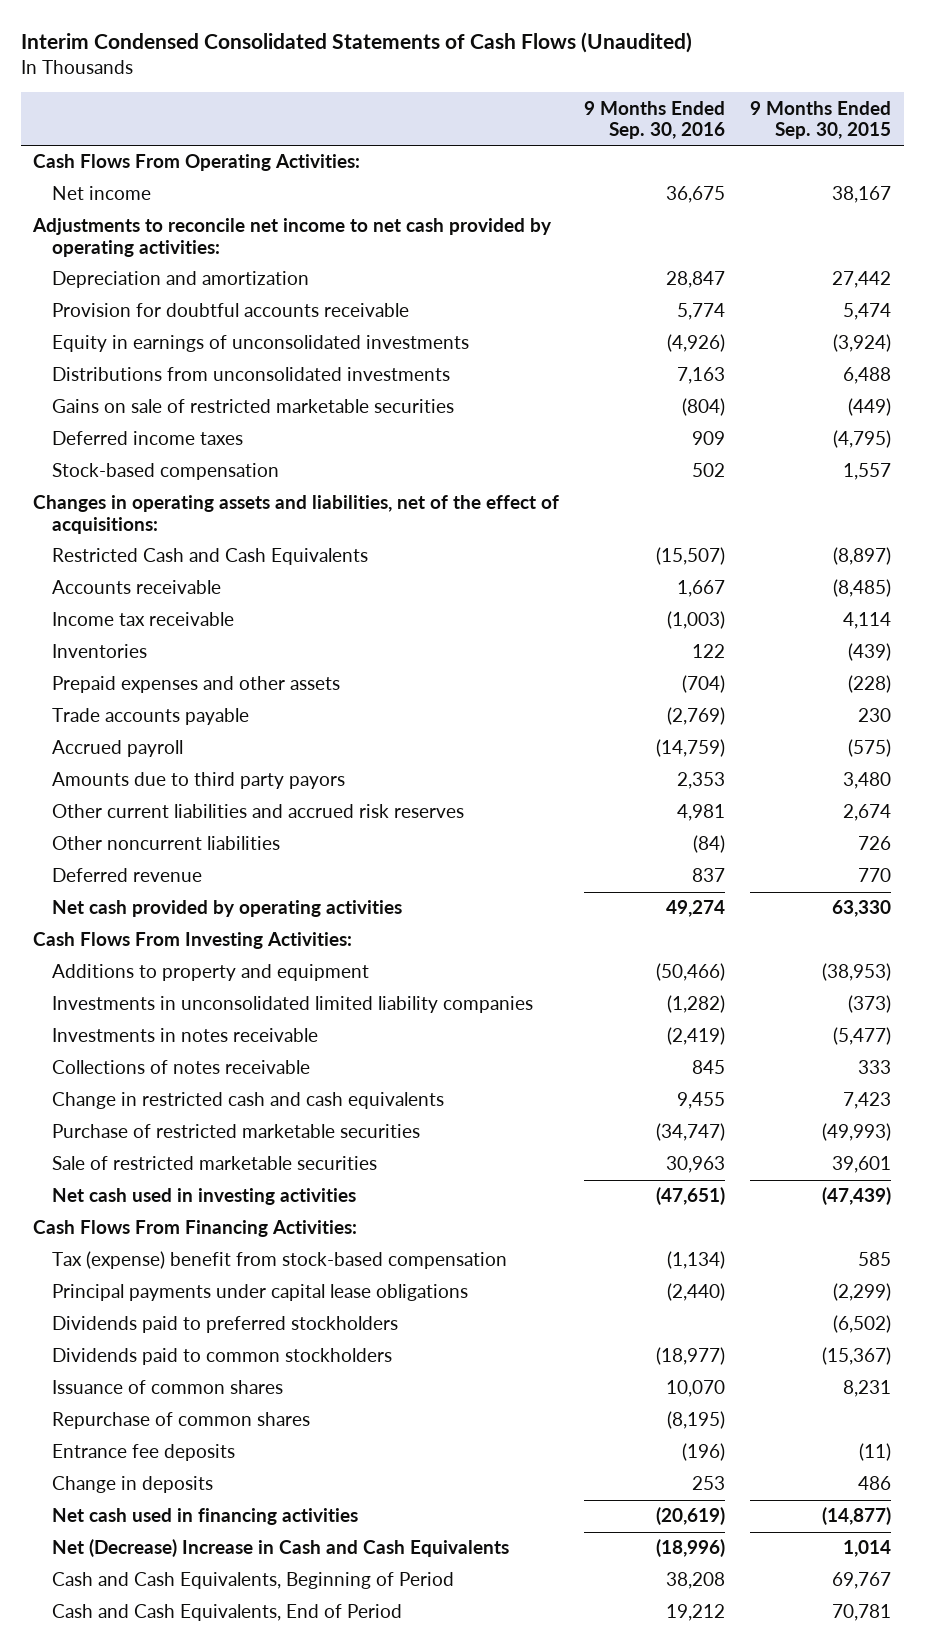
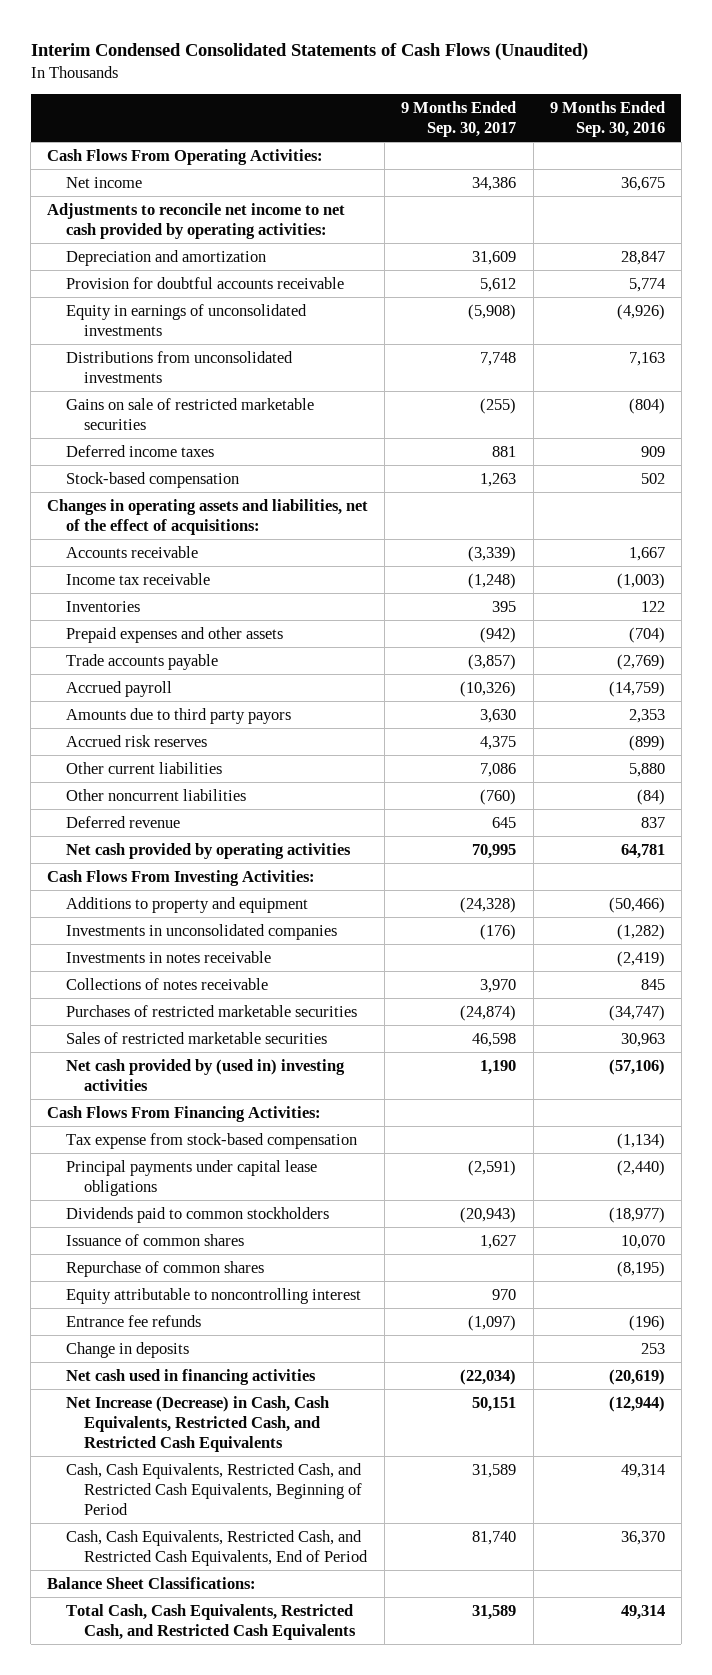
[750,100,892,140] 9 Months Ended Sep. 30, 2015 -> none
none -> [401,101,517,138] 9 Months Ended Sep. 30, 2017
[52,548,369,566] Restricted Cash and Cash Equivalents -> none
[52,804,465,819] Other current liabilities and accrued risk reserves -> none
none -> [65,734,207,747] Accrued risk reserves
none -> [65,761,222,774] Other current liabilities
[666,900,726,918] 49,274 -> [620,843,665,859] 64,781
[52,996,534,1014] Investments in unconsolidated limited liability companies -> [65,923,337,940] Investments in unconsolidated companies
[52,1092,445,1110] Change in restricted cash and cash equivalents -> none
[52,1124,421,1139] Purchase of restricted marketable securities -> [65,1004,357,1017] Purchases of restricted marketable securities
[52,1156,378,1171] Sale of restricted marketable securities -> [65,1031,327,1044] Sales of restricted marketable securities
[52,1188,357,1206] Net cash used in investing activities -> [65,1058,345,1091] Net cash provided by (used in) investing activities
[656,1187,726,1206] (47,651) -> [608,1058,665,1075] (57,106)
[52,1251,508,1270] Tax (expense) benefit from stock-based compensation -> [65,1132,357,1149] Tax expense from stock-based compensation
[52,1316,399,1334] Dividends paid to preferred stockholders -> none
none -> [65,1287,361,1304] Equity attributable to noncontrolling interest
[52,1444,236,1462] Entrance fee deposits -> [65,1314,201,1327] Entrance fee refunds
[52,1539,510,1558] Net (Decrease) Increase in Cash and Cash Equivalents -> [65,1395,329,1452] Net Increase (Decrease) in Cash, Cash Equivalents, Restricted Cash, and Restricted Cash Equivalents
[656,1539,726,1558] (18,996) -> [608,1395,665,1412] (12,944)
[52,1572,455,1590] Cash and Cash Equivalents, Beginning of Period -> [65,1462,363,1515] Cash, Cash Equivalents, Restricted Cash, and Restricted Cash Equivalents, Beginning of Period
[666,1572,726,1590] 38,208 -> [620,1463,665,1478] 49,314
[52,1604,403,1622] Cash and Cash Equivalents, End of Period -> [65,1529,369,1566] Cash, Cash Equivalents, Restricted Cash, and Restricted Cash Equivalents, End of Period
[666,1604,726,1622] 19,212 -> [620,1530,665,1545] 36,370
none -> [47,1576,257,1589] Balance Sheet Classifications:
none -> [65,1603,357,1640] Total Cash, Cash Equivalents, Restricted Cash, and Restricted Cash Equivalents

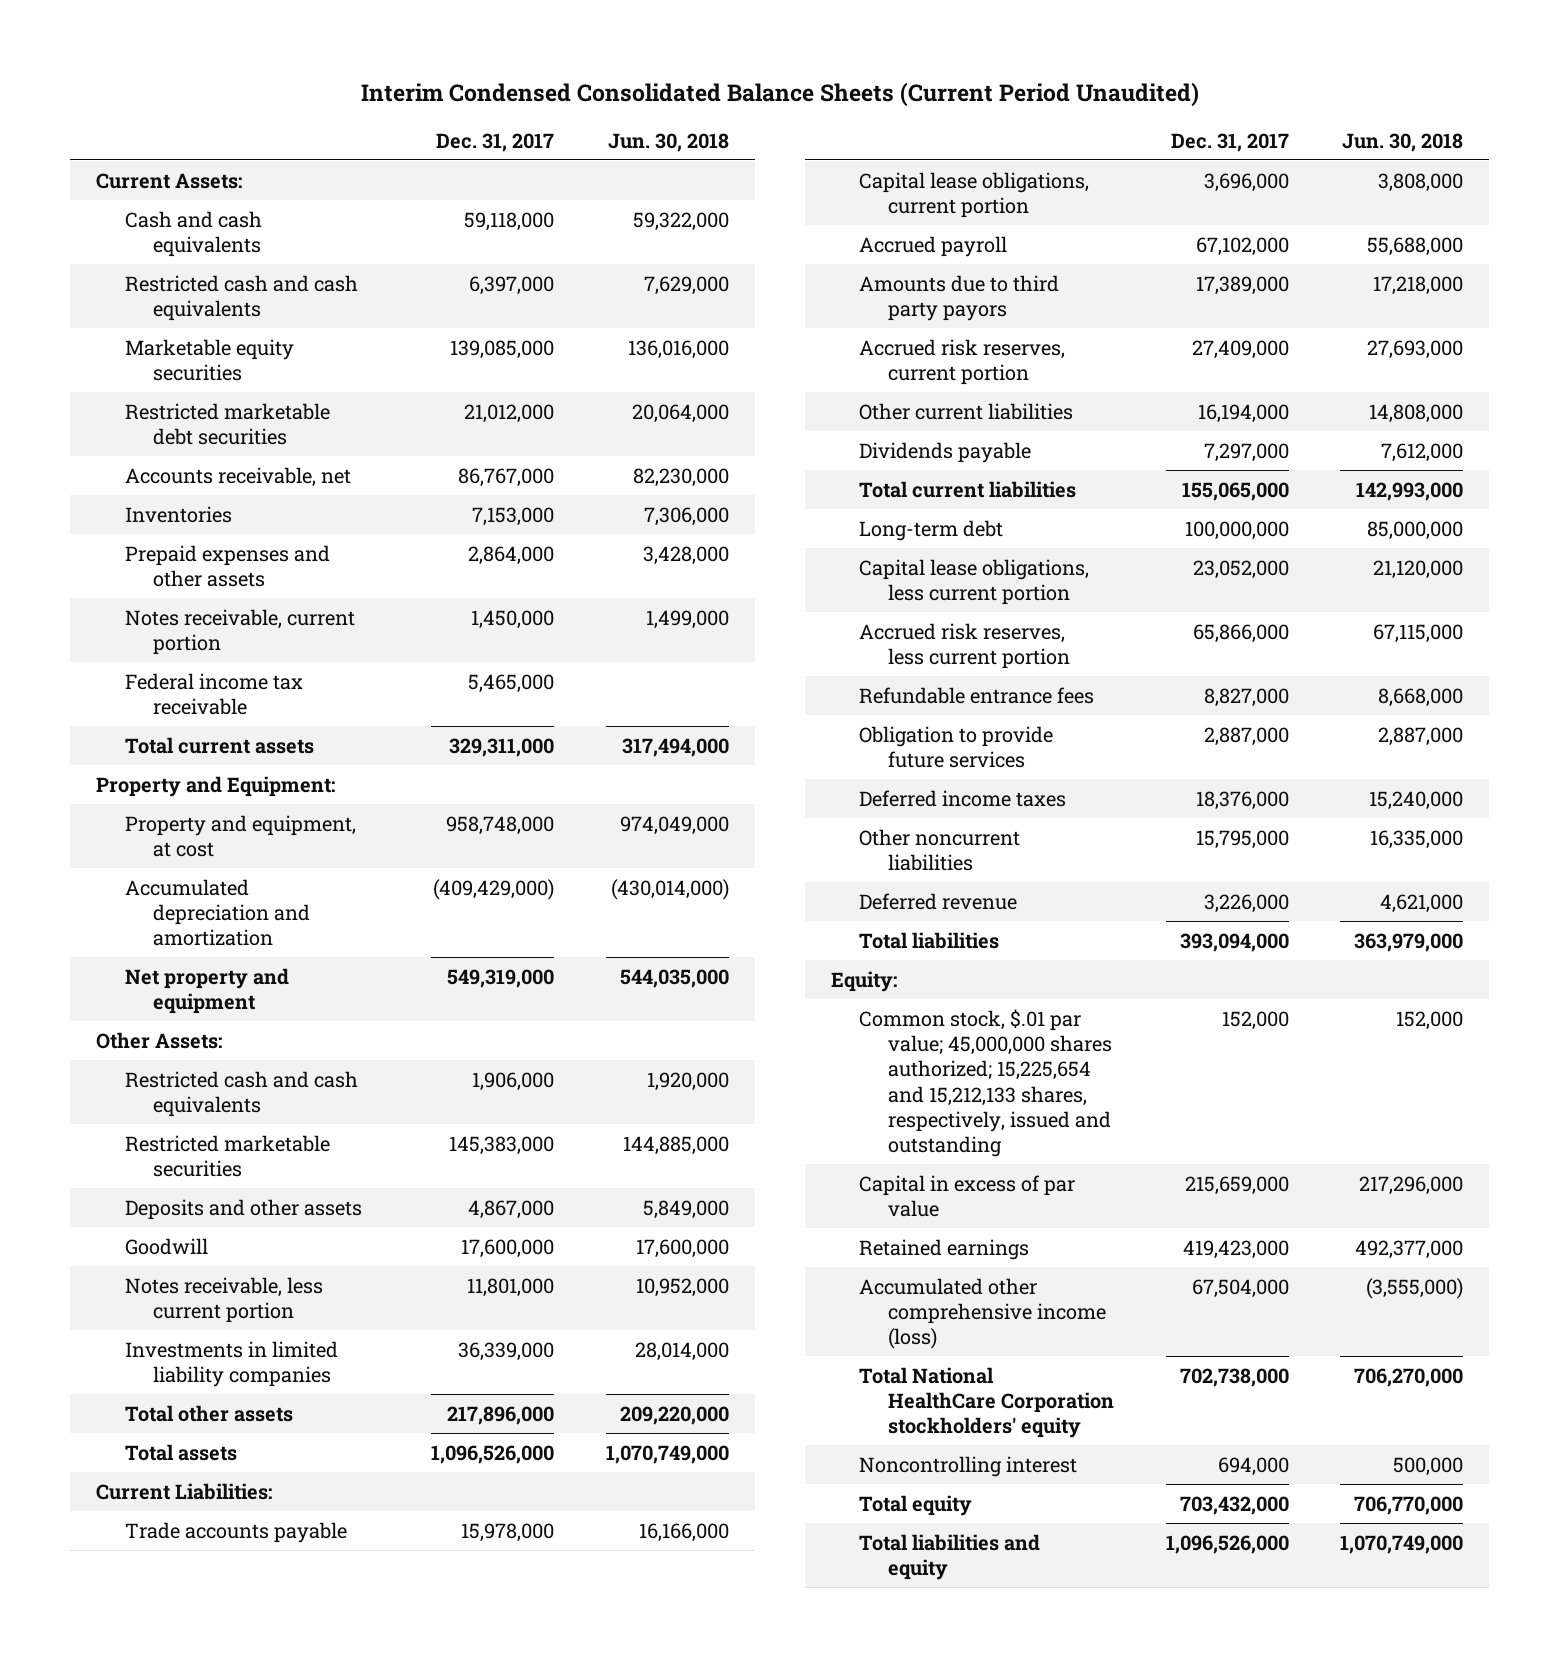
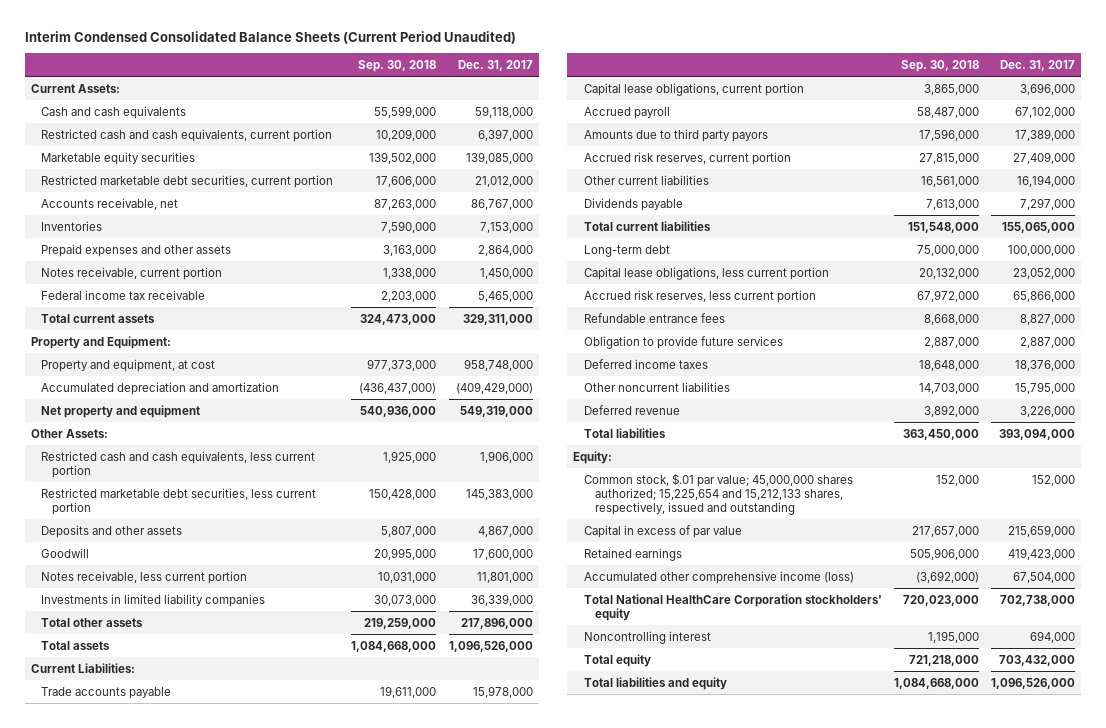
[607,132,729,152] Jun. 30, 2018 -> none
none -> [358,60,437,73] Sep. 30, 2018
[124,274,358,321] Restricted cash and cash equivalents -> [41,128,333,142] Restricted cash and cash equivalents, current portion
[124,402,330,445] Restricted marketable debt securities -> [41,174,334,188] Restricted marketable debt securities, current portion
[124,1070,358,1117] Restricted cash and cash equivalents -> [41,450,316,478] Restricted cash and cash equivalents, less current portion
[124,1134,330,1177] Restricted marketable securities -> [41,487,317,515] Restricted marketable debt securities, less current portion

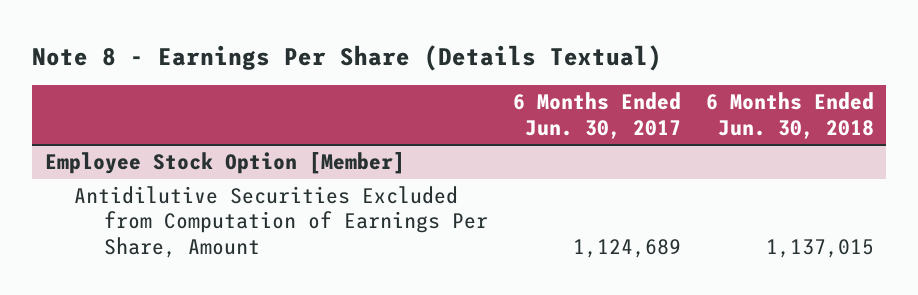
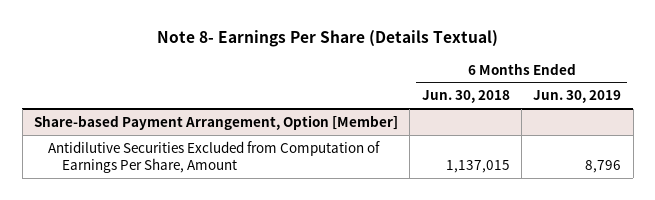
[32,44,663,71] Note 8 - Earnings Per Share (Details Textual) -> [156,30,498,48] Note 8- Earnings Per Share (Details Textual)
[512,92,681,139] 6 Months Ended Jun. 30, 2017 -> none
none -> [533,90,622,104] Jun. 30, 2019
[44,152,405,175] Employee Stock Option [Member] -> [33,114,398,130] Share-based Payment Arrangement, Option [Member]

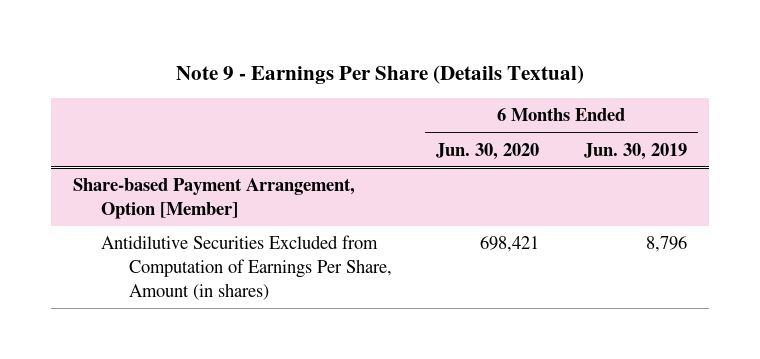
[156,30,498,48] Note 8- Earnings Per Share (Details Textual) -> [175,64,584,84] Note 9 - Earnings Per Share (Details Textual)
[421,90,510,104] Jun. 30, 2018 -> none
none -> [436,142,540,160] Jun. 30, 2020
[47,140,380,173] Antidilutive Securities Excluded from Computation of Earnings Per Share, Amount -> [101,235,393,300] Antidilutive Securities Excluded from Computation of Earnings Per Share, Amount (in shares)

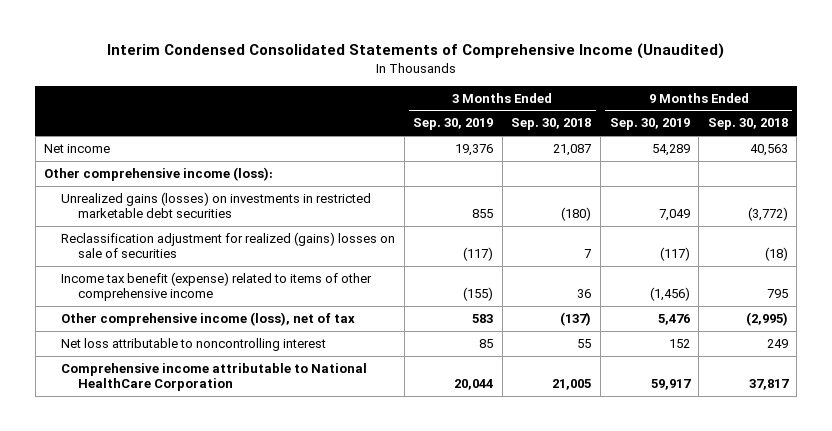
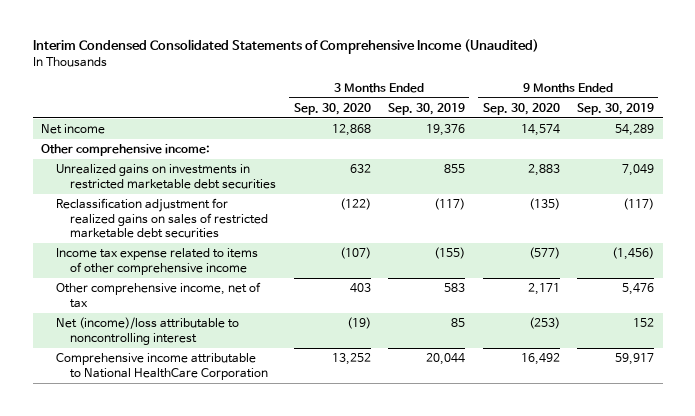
[511,118,592,131] Sep. 30, 2018 -> none
[707,118,788,131] Sep. 30, 2018 -> none
none -> [293,102,371,115] Sep. 30, 2020
none -> [482,102,560,115] Sep. 30, 2020
[44,167,274,182] Other comprehensive income (loss): -> [41,144,211,157] Other comprehensive income:
[60,192,371,219] Unrealized gains (losses) on investments in restricted marketable debt securities -> [55,164,277,189] Unrealized gains on investments in restricted marketable debt securities
[60,232,395,259] Reclassification adjustment for realized (gains) losses on sale of securities -> [55,198,269,238] Reclassification adjustment for realized gains on sales of restricted marketable debt securities
[60,272,372,302] Income tax benefit (expense) related to items of other comprehensive income -> [55,248,258,275] Income tax expense related to items of other comprehensive income
[60,312,355,327] Other comprehensive income (loss), net of tax -> [55,282,261,308] Other comprehensive income, net of tax
[60,338,326,352] Net loss attributable to noncontrolling interest -> [55,317,239,345] Net (income)/loss attributable to noncontrolling interest

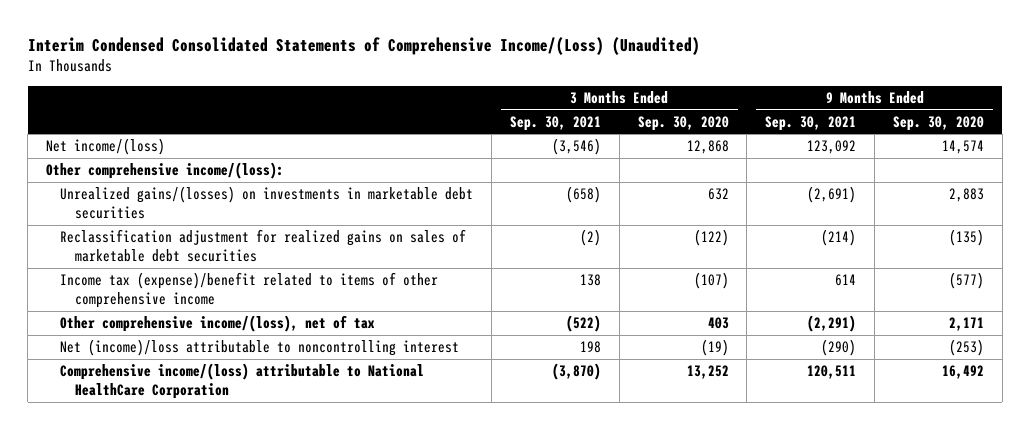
[32,39,539,55] Interim Condensed Consolidated Statements of Comprehensive Income (Unaudited) -> [27,36,700,55] Interim Condensed Consolidated Statements of Comprehensive Income/(Loss) (Unaudited)
[388,102,466,115] Sep. 30, 2019 -> none
[576,102,654,115] Sep. 30, 2019 -> none
none -> [509,115,601,131] Sep. 30, 2021
none -> [765,115,857,131] Sep. 30, 2021
[41,124,106,135] Net income -> [46,138,166,156] Net income/(loss)
[41,144,211,157] Other comprehensive income: -> [46,162,285,180] Other comprehensive income/(loss):
[55,164,277,189] Unrealized gains on investments in restricted marketable debt securities -> [60,186,474,220] Unrealized gains/(losses) on investments in marketable debt securities
[55,198,269,238] Reclassification adjustment for realized gains on sales of restricted marketable debt securities -> [60,229,467,263] Reclassification adjustment for realized gains on sales of marketable debt securities
[55,248,258,275] Income tax expense related to items of other comprehensive income -> [60,272,439,309] Income tax (expense)/benefit related to items of other comprehensive income
[55,282,261,308] Other comprehensive income, net of tax -> [60,315,376,333] Other comprehensive income/(loss), net of tax
[55,353,269,380] Comprehensive income attributable to National HealthCare Corporation -> [60,363,425,400] Comprehensive income/(loss) attributable to National HealthCare Corporation

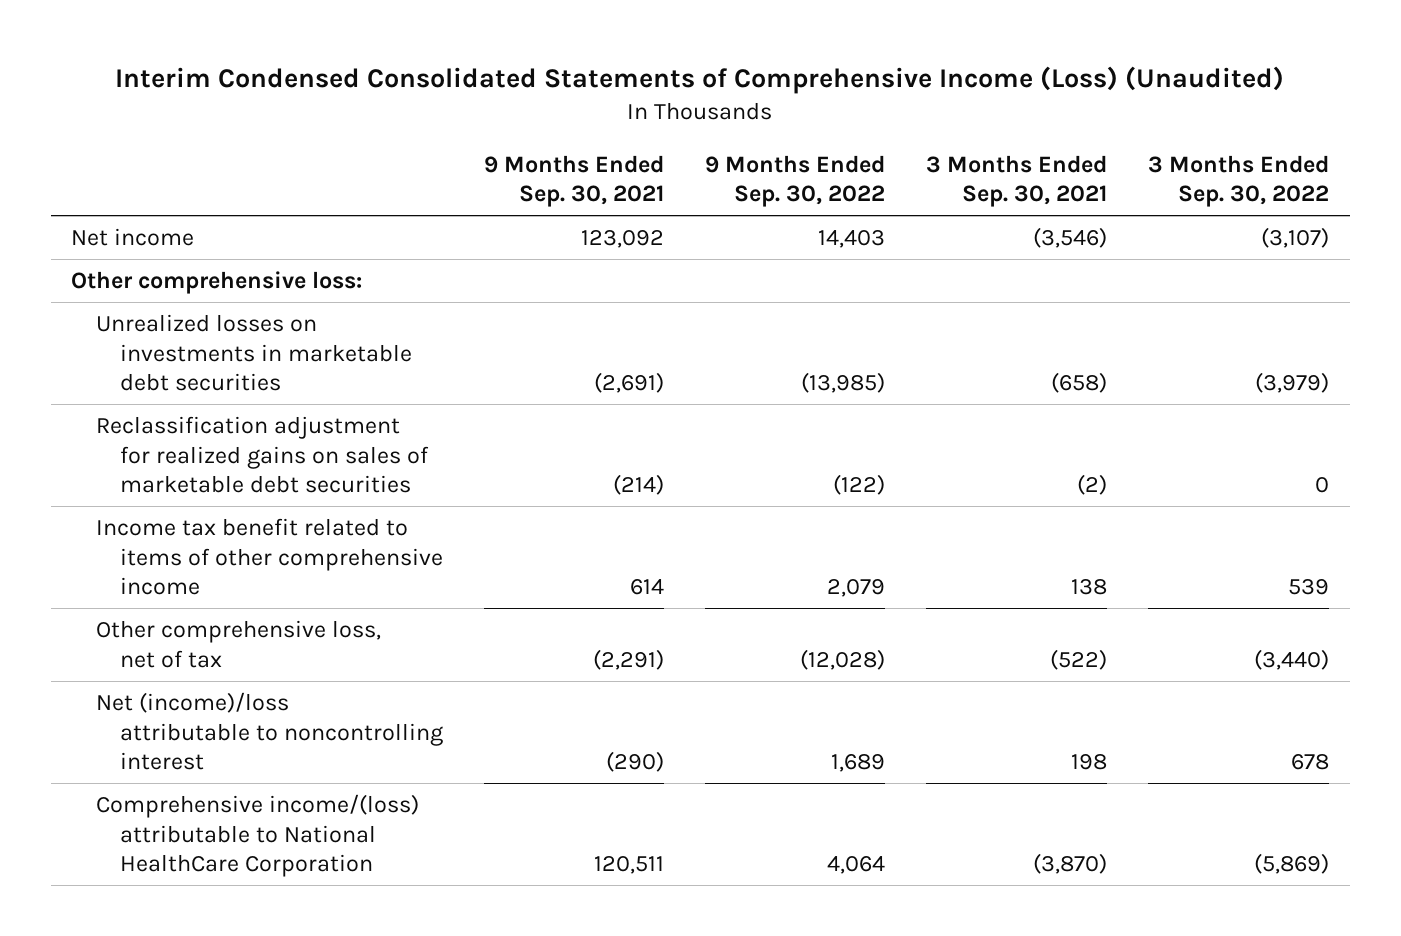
[27,36,700,55] Interim Condensed Consolidated Statements of Comprehensive Income/(Loss) (Unaudited) -> [115,66,1285,95] Interim Condensed Consolidated Statements of Comprehensive Income (Loss) (Unaudited)
[637,115,729,131] Sep. 30, 2020 -> none
[892,115,984,131] Sep. 30, 2020 -> none
none -> [705,154,886,208] 9 Months Ended Sep. 30, 2022
none -> [1148,154,1330,208] 3 Months Ended Sep. 30, 2022
[46,138,166,156] Net income/(loss) -> [71,227,195,246] Net income
[46,162,285,180] Other comprehensive income/(loss): -> [71,270,363,294] Other comprehensive loss:
[60,186,474,220] Unrealized gains/(losses) on investments in marketable debt securities -> [95,313,412,392] Unrealized losses on investments in marketable debt securities
[60,272,439,309] Income tax (expense)/benefit related to items of other comprehensive income -> [95,517,443,596] Income tax benefit related to items of other comprehensive income
[60,315,376,333] Other comprehensive income/(loss), net of tax -> [95,619,381,668] Other comprehensive loss, net of tax

